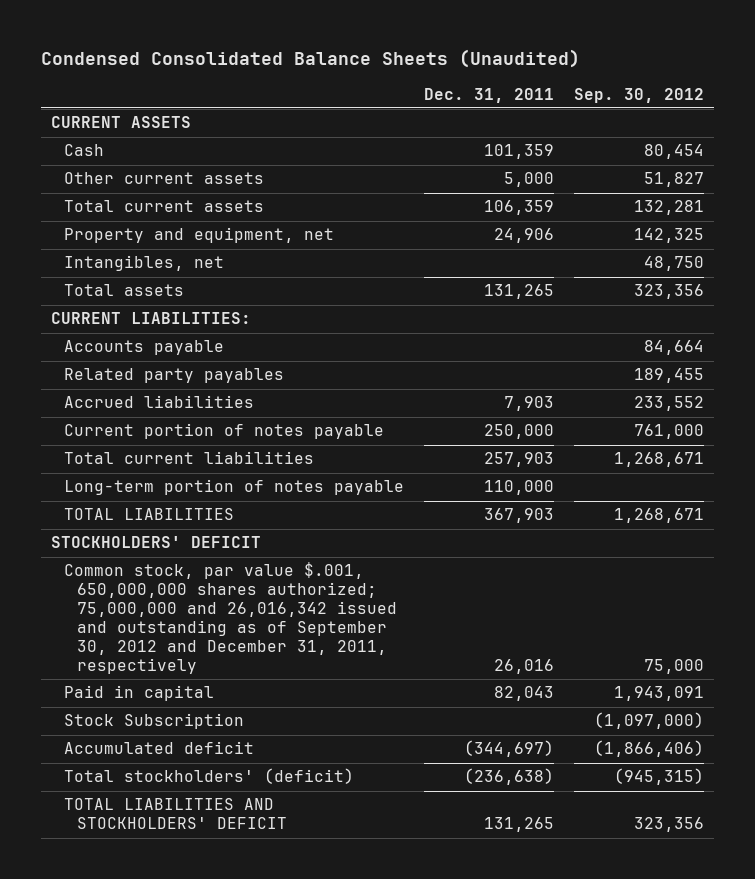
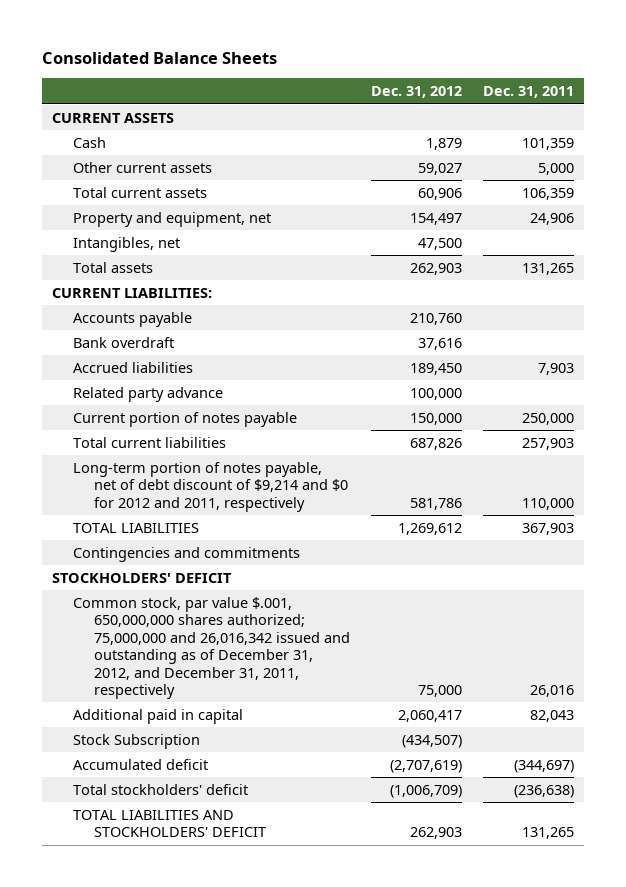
[41,49,581,69] Condensed Consolidated Balance Sheets (Unaudited) -> [41,51,277,64] Consolidated Balance Sheets
[573,87,704,103] Sep. 30, 2012 -> none
none -> [371,85,463,98] Dec. 31, 2012
[64,368,285,384] Related party payables -> none
none -> [73,336,175,348] Bank overdraft
none -> [73,386,224,402] Related party advance
[64,479,405,496] Long-term portion of notes payable -> [73,461,349,512] Long-term portion of notes payable, net of debt discount of $9,214 and $0 for 2012 and 2011, respectively
none -> [73,546,301,562] Contingencies and commitments
[64,562,398,675] Common stock, par value $.001, 650,000,000 shares authorized; 75,000,000 and 26,016,342 issued and outstanding as of September 30, 2012 and December 31, 2011, respectively -> [73,596,351,699] Common stock, par value $.001, 650,000,000 shares authorized; 75,000,000 and 26,016,342 issued and outstanding as of December 31, 2012, and December 31, 2011, respectively
[64,685,215,702] Paid in capital -> [73,708,244,724] Additional paid in capital
[64,768,355,785] Total stockholders' (deficit) -> [73,783,249,795] Total stockholders' deficit

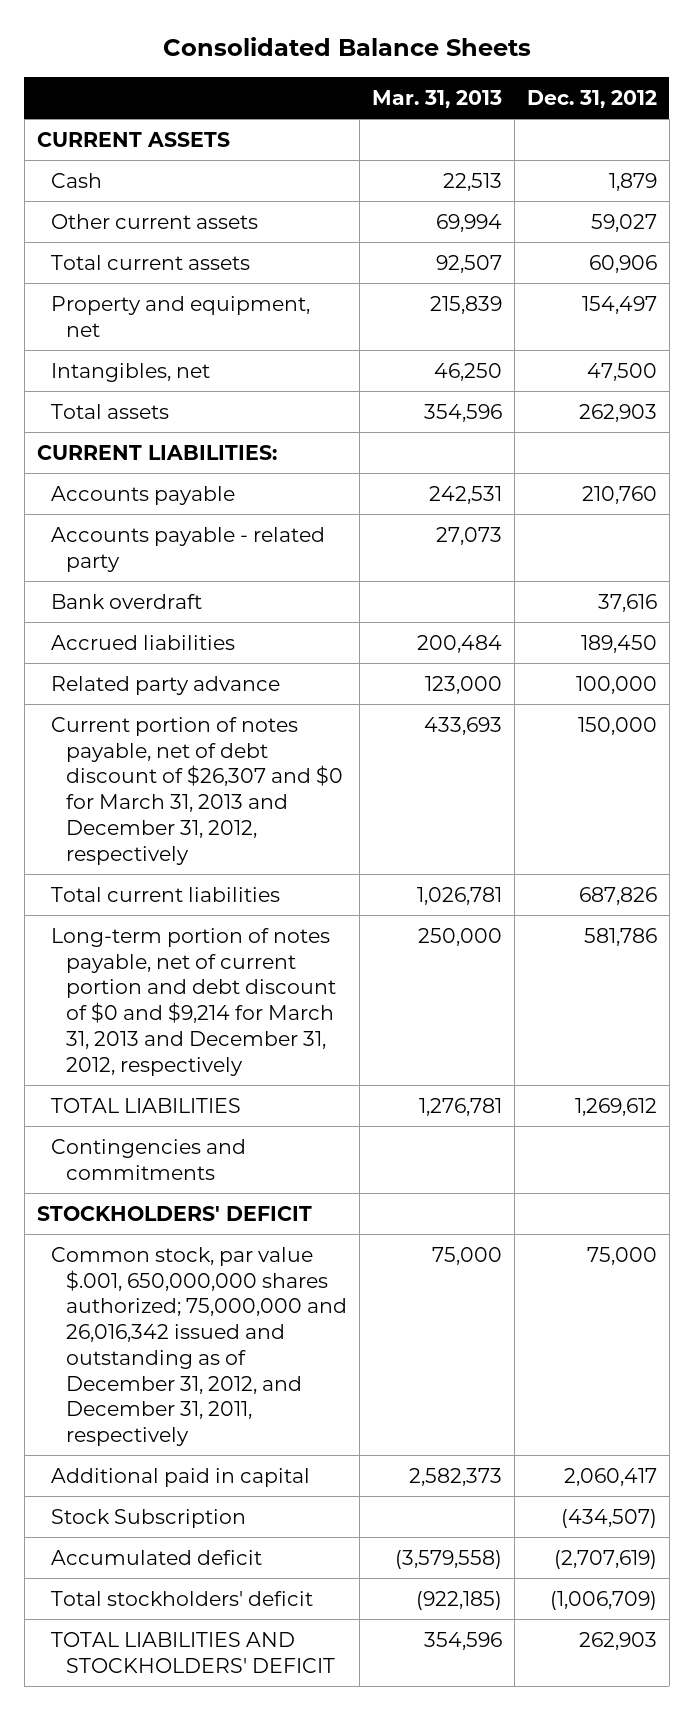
[482,85,574,98] Dec. 31, 2011 -> none
none -> [371,89,502,108] Mar. 31, 2013
none -> [51,526,326,572] Accounts payable - related party
[73,411,298,427] Current portion of notes payable -> [51,716,343,865] Current portion of notes payable, net of debt discount of $26,307 and $0 for March 31, 2013 and December 31, 2012, respectively
[73,461,349,512] Long-term portion of notes payable, net of debt discount of $9,214 and $0 for 2012 and 2011, respectively -> [51,927,336,1076] Long-term portion of notes payable, net of current portion and debt discount of $0 and $9,214 for March 31, 2013 and December 31, 2012, respectively

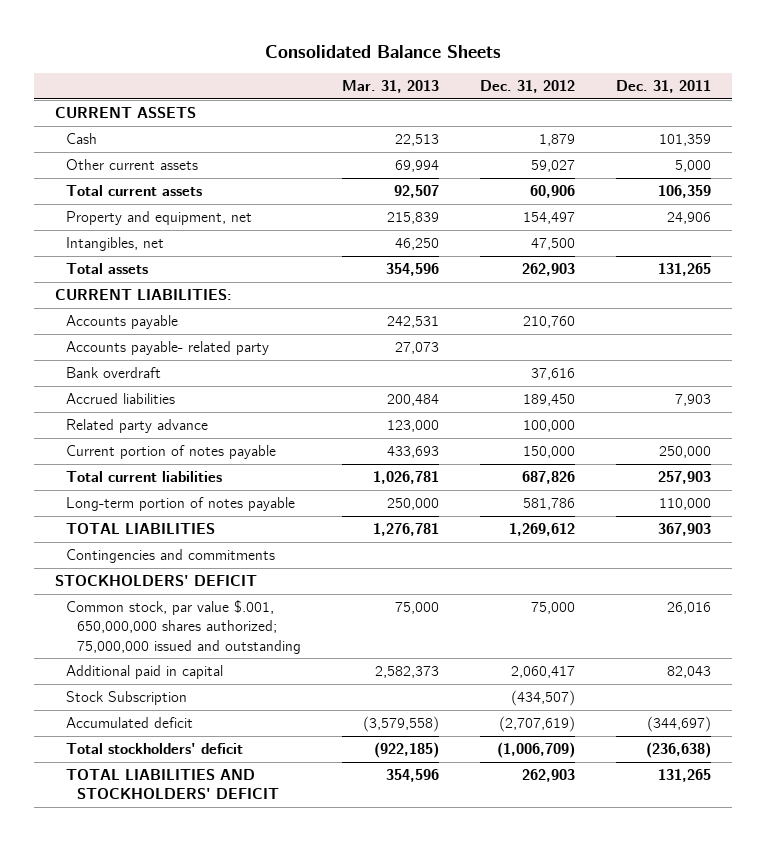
none -> [616,80,712,94] Dec. 31, 2011
[51,526,326,572] Accounts payable - related party -> [65,341,269,356] Accounts payable- related party
[51,716,343,865] Current portion of notes payable, net of debt discount of $26,307 and $0 for March 31, 2013 and December 31, 2012, respectively -> [65,445,276,460] Current portion of notes payable
[51,927,336,1076] Long-term portion of notes payable, net of current portion and debt discount of $0 and $9,214 for March 31, 2013 and December 31, 2012, respectively -> [65,497,295,512] Long-term portion of notes payable
[51,1246,347,1447] Common stock, par value $.001, 650,000,000 shares authorized; 75,000,000 and 26,016,342 issued and outstanding as of December 31, 2012, and December 31, 2011, respectively -> [65,600,301,654] Common stock, par value $.001, 650,000,000 shares authorized; 75,000,000 issued and outstanding

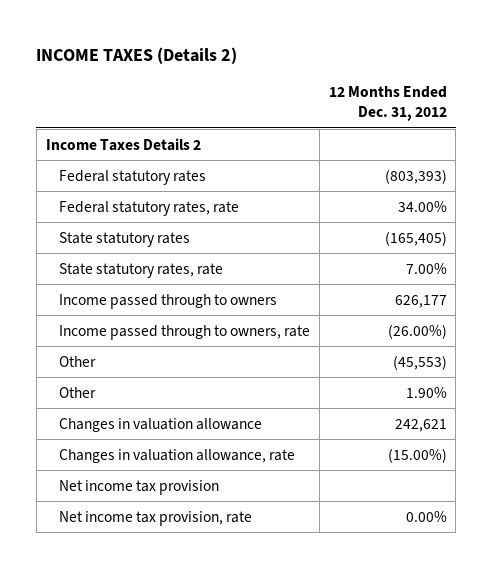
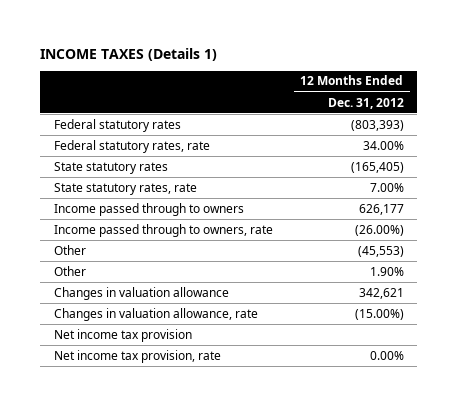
[36,46,238,64] INCOME TAXES (Details 2) -> [39,47,217,61] INCOME TAXES (Details 1)
[45,137,201,151] Income Taxes Details 2 -> none
[394,418,447,432] 242,621 -> [358,287,404,299] 342,621

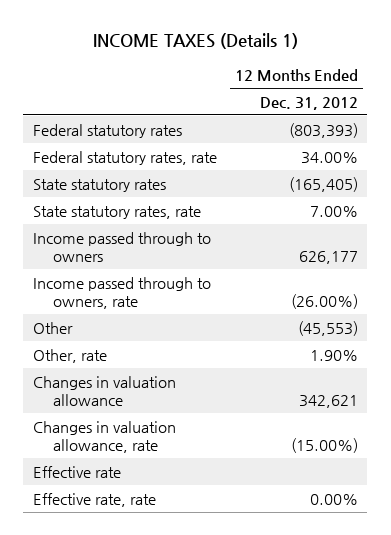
[53,265,86,276] Other -> [32,348,107,363] Other, rate
[53,328,192,342] Net income tax provision -> [32,465,121,478] Effective rate
[53,349,221,363] Net income tax provision, rate -> [32,492,156,507] Effective rate, rate

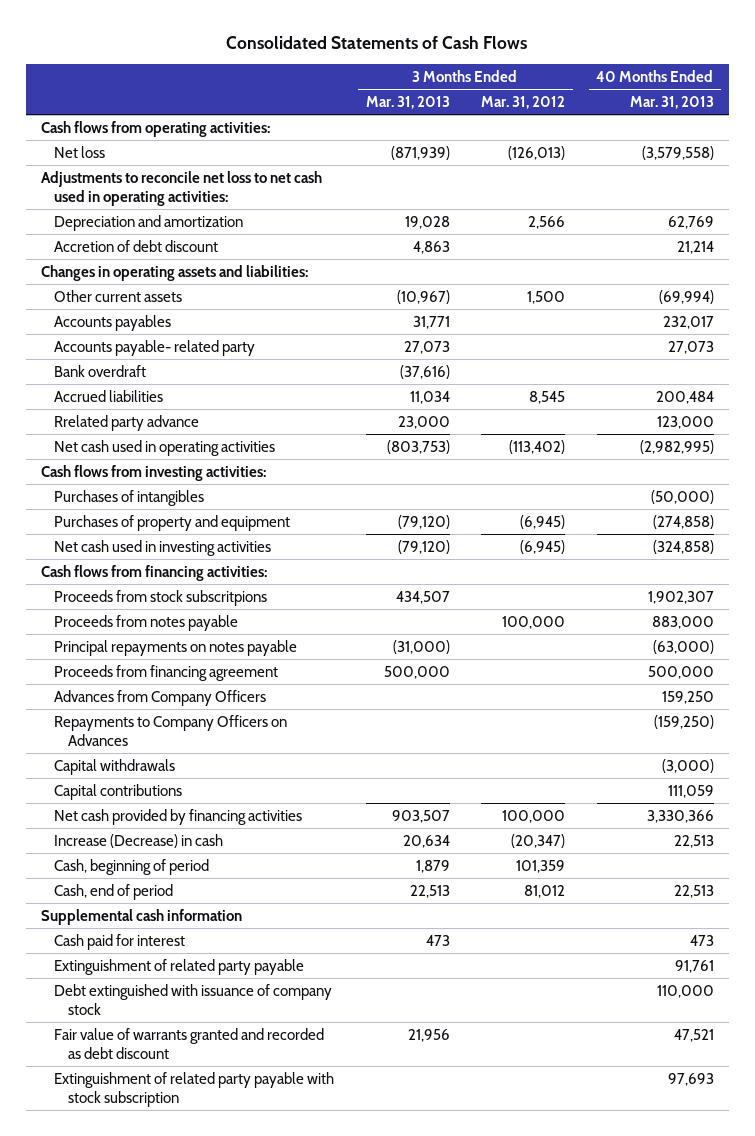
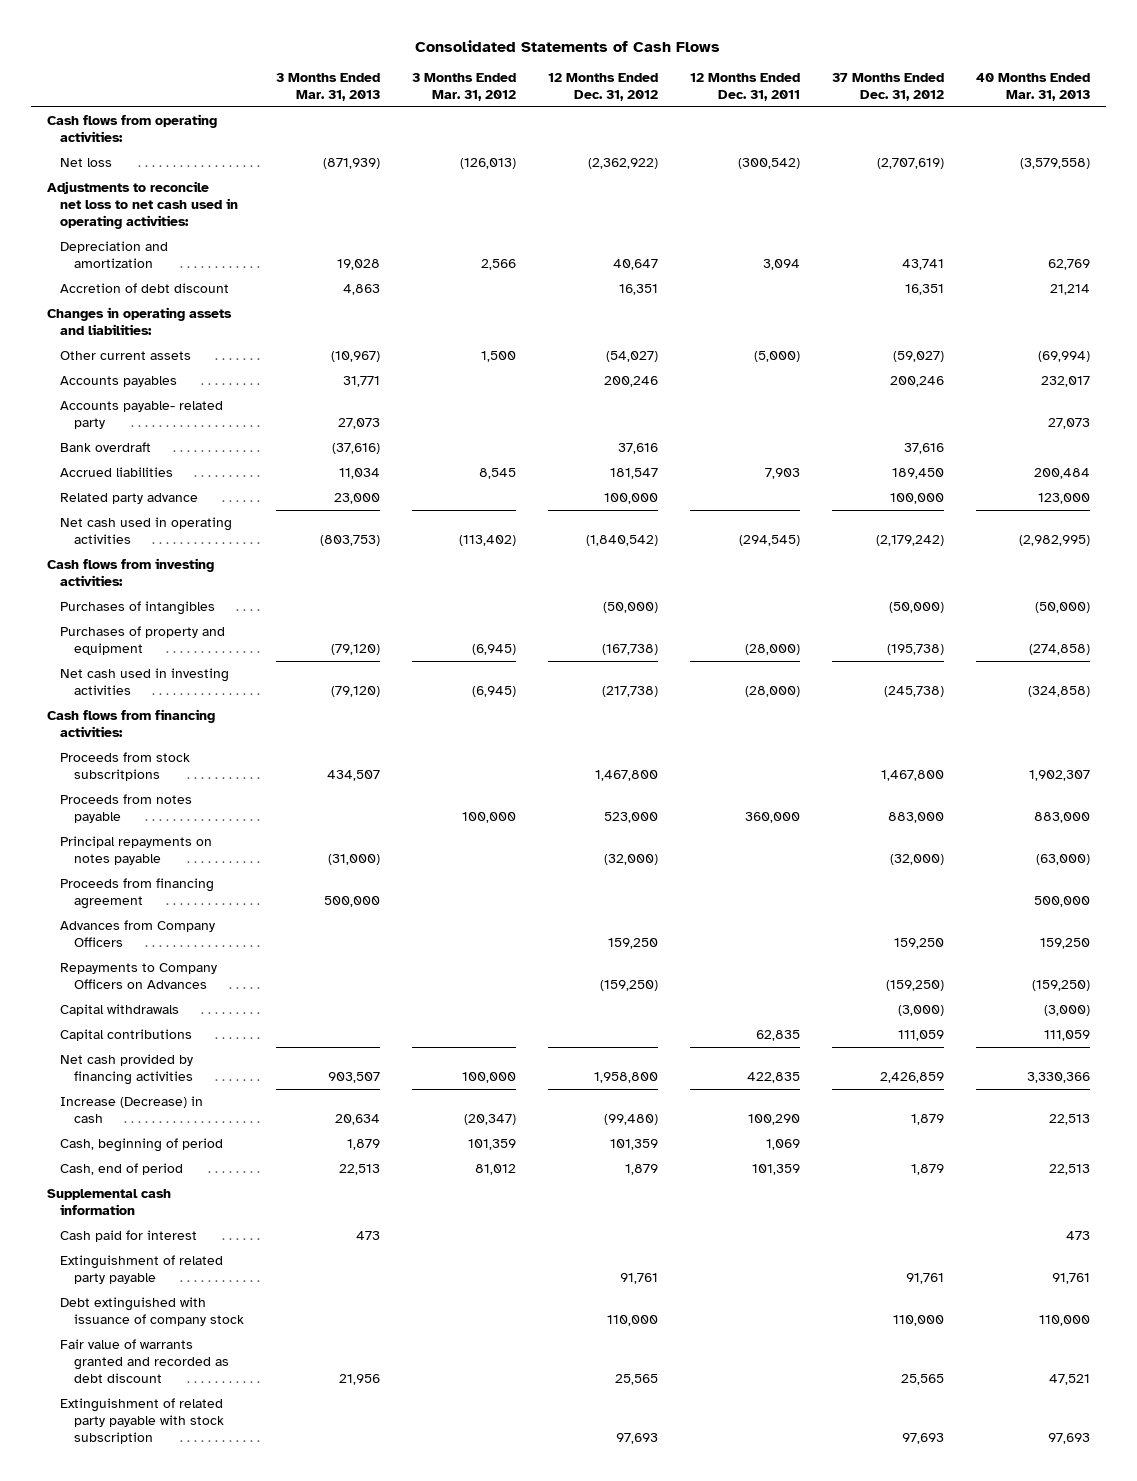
none -> [548,73,659,101] 12 Months Ended Dec. 31, 2012
none -> [690,73,801,101] 12 Months Ended Dec. 31, 2011
none -> [832,73,945,101] 37 Months Ended Dec. 31, 2012
[54,414,200,431] Rrelated party advance -> [60,493,199,505] Related party advance

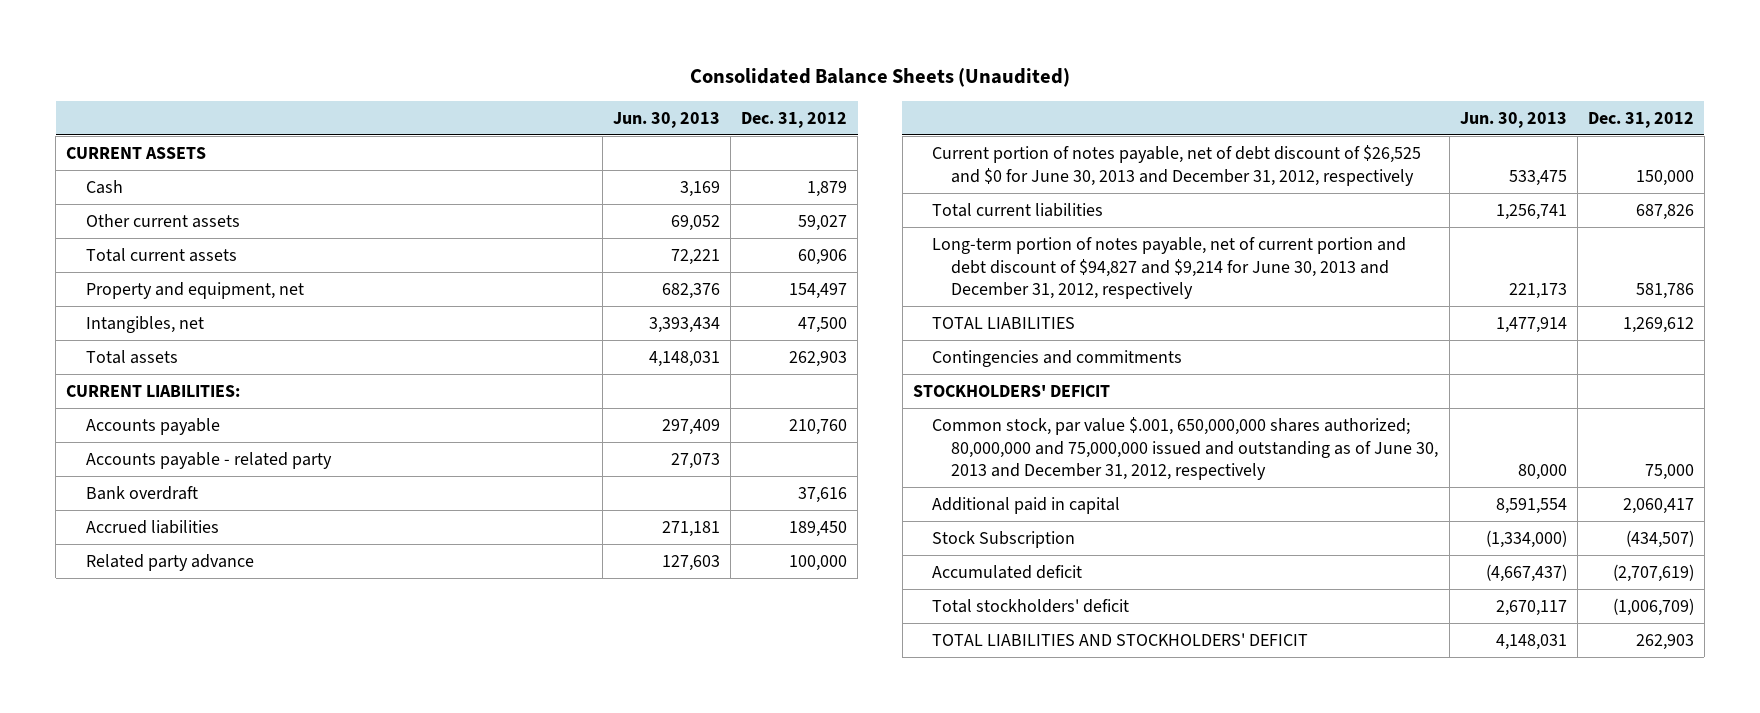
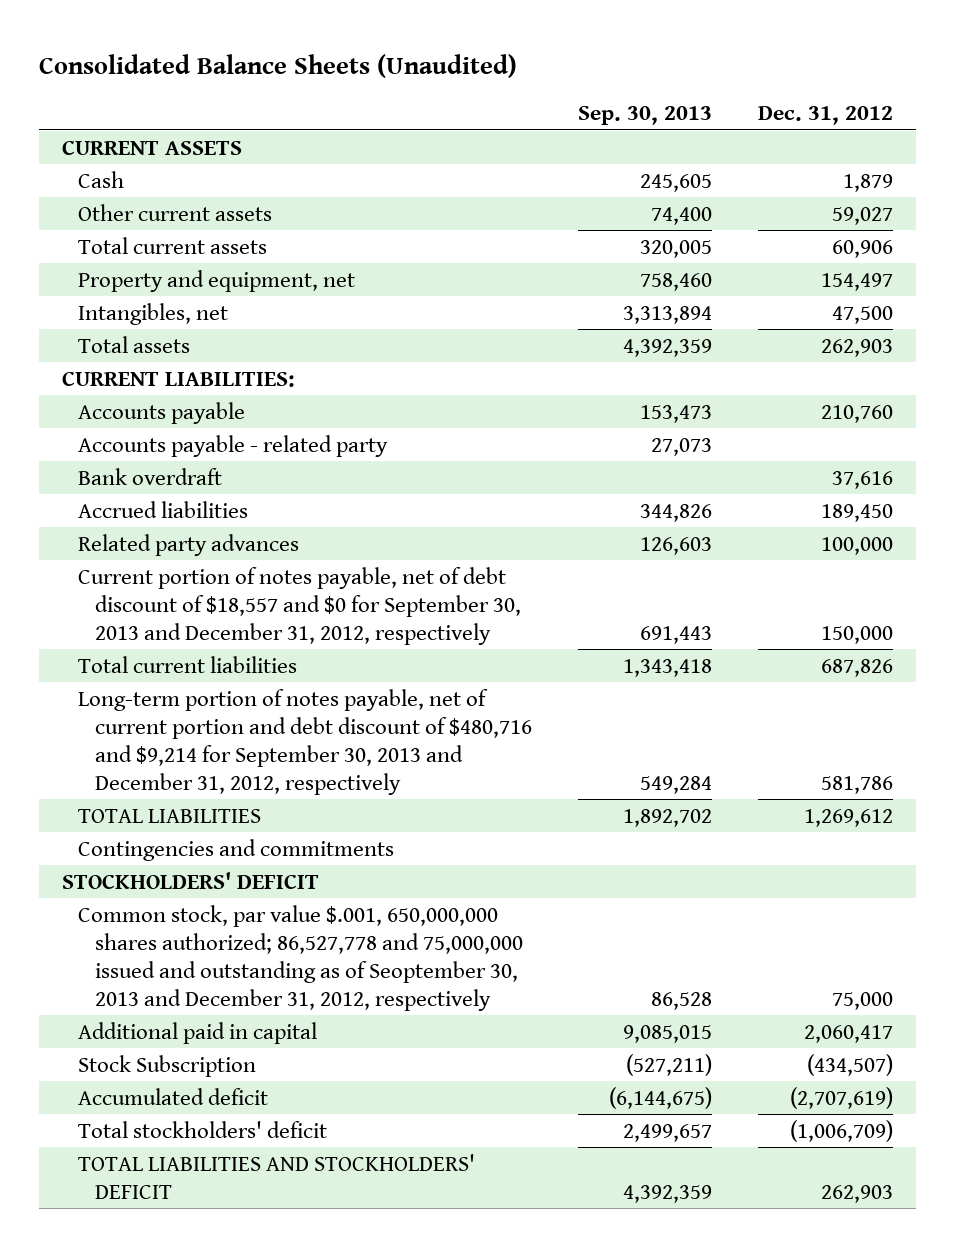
[613,111,721,128] Jun. 30, 2013 -> none
none -> [577,106,712,126] Sep. 30, 2013
[85,553,254,571] Related party advance -> [78,533,300,556] Related party advances
[932,144,1422,186] Current portion of notes payable, net of debt discount of $26,525 and $0 for June 30, 2013 and December 31, 2012, respectively -> [78,566,521,645] Current portion of notes payable, net of debt discount of $18,557 and $0 for September 30, 2013 and December 31, 2012, respectively
[932,236,1407,300] Long-term portion of notes payable, net of current portion and debt discount of $94,827 and $9,214 for June 30, 2013 and December 31, 2012, respectively -> [78,688,532,795] Long-term portion of notes payable, net of current portion and debt discount of $480,716 and $9,214 for September 30, 2013 and December 31, 2012, respectively
[932,416,1439,481] Common stock, par value $.001, 650,000,000 shares authorized; 80,000,000 and 75,000,000 issued and outstanding as of June 30, 2013 and December 31, 2012, respectively -> [78,904,523,1011] Common stock, par value $.001, 650,000,000 shares authorized; 86,527,778 and 75,000,000 issued and outstanding as of Seoptember 30, 2013 and December 31, 2012, respectively

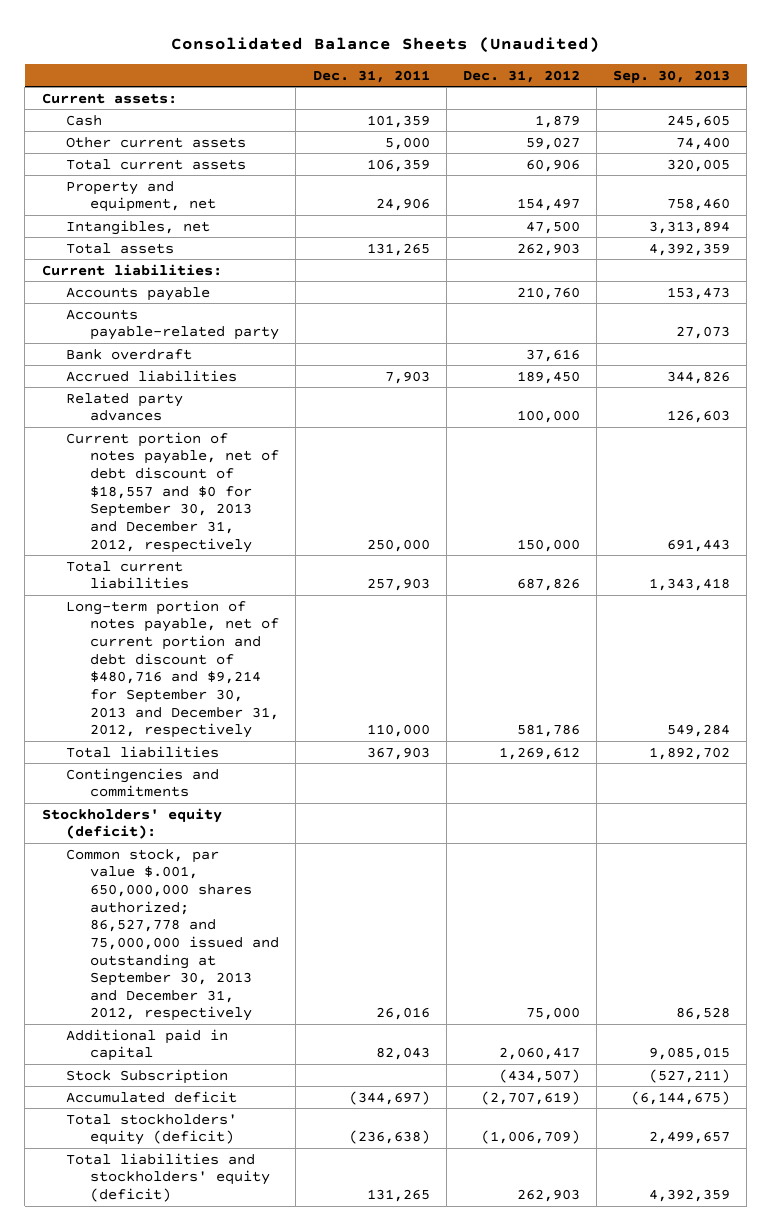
none -> [312,69,430,83] Dec. 31, 2011
[61,139,242,155] CURRENT ASSETS -> [41,92,177,104] Current assets:
[61,370,295,387] CURRENT LIABILITIES: -> [41,263,222,276] Current liabilities:
[78,434,389,457] Accounts payable - related party -> [65,308,280,341] Accounts payable-related party
[78,808,262,823] TOTAL LIABILITIES -> [65,745,219,758] Total liabilities
[61,871,319,889] STOCKHOLDERS' DEFICIT -> [41,807,222,840] Stockholders' equity (deficit):
[78,904,523,1011] Common stock, par value $.001, 650,000,000 shares authorized; 86,527,778 and 75,000,000 issued and outstanding as of Seoptember 30, 2013 and December 31, 2012, respectively -> [65,848,280,1022] Common stock, par value $.001, 650,000,000 shares authorized; 86,527,778 and 75,000,000 issued and outstanding at September 30, 2013 and December 31, 2012, respectively
[78,1120,328,1138] Total stockholders' deficit -> [65,1113,237,1146] Total stockholders' equity (deficit)
[78,1153,476,1199] TOTAL LIABILITIES AND STOCKHOLDERS' DEFICIT -> [65,1152,271,1202] Total liabilities and stockholders' equity (deficit)

